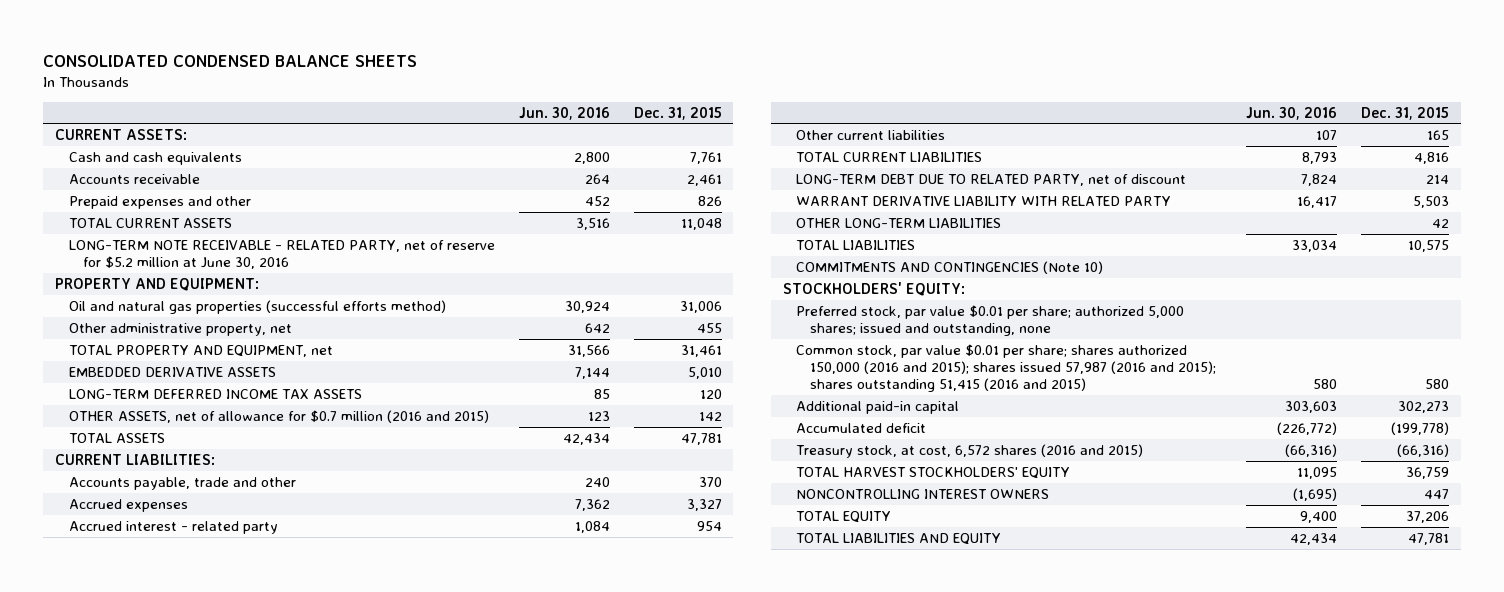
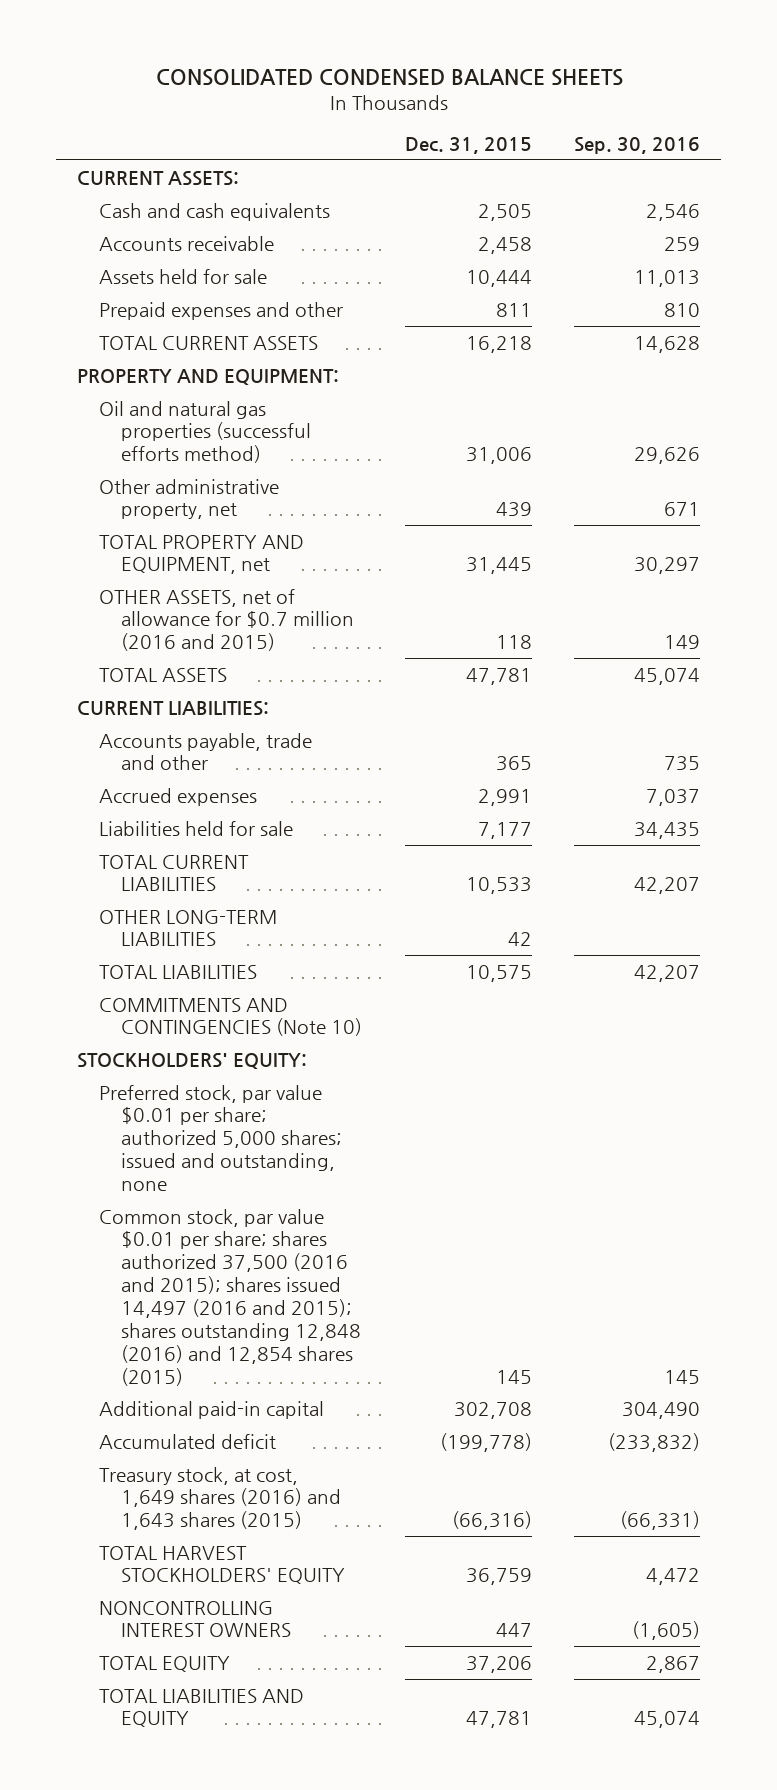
[518,106,610,120] Jun. 30, 2016 -> none
none -> [573,136,700,154] Sep. 30, 2016
[69,239,496,270] LONG-TERM NOTE RECEIVABLE - RELATED PARTY, net of reserve for $5.2 million at June 30, 2016 -> none
[689,151,722,164] 7,761 -> [477,203,532,221] 2,505
[686,173,722,186] 2,461 -> [477,236,532,254] 2,458
none -> [99,268,268,284] Assets held for sale
[697,195,722,206] 826 -> [495,302,532,317] 811
[680,217,722,230] 11,048 -> [465,335,532,353] 16,218
[69,366,277,377] EMBEDDED DERIVATIVE ASSETS -> none
[69,388,363,399] LONG-TERM DEFERRED INCOME TAX ASSETS -> none
[696,322,722,333] 455 -> [495,502,532,518] 439
[680,344,722,357] 31,461 -> [465,557,532,575] 31,445
[698,411,722,421] 142 -> [495,635,532,650] 118
[69,520,279,534] Accrued interest - related party -> none
[796,129,946,140] Other current liabilities -> none
[796,173,1187,186] LONG-TERM DEBT DUE TO RELATED PARTY, net of discount -> none
[796,195,1172,206] WARRANT DERIVATIVE LIABILITY WITH RELATED PARTY -> none
[698,476,722,487] 370 -> [495,756,532,772] 365
[686,498,722,511] 3,327 -> [477,788,532,806] 2,991
none -> [99,820,294,836] Liabilities held for sale
[1413,151,1449,164] 4,816 -> [465,877,532,895] 10,533
[796,343,1217,393] Common stock, par value $0.01 per share; shares authorized 150,000 (2016 and 2015); shares issued 57,987 (2016 and 2015); shares outstanding 51,415 (2016 and 2015) -> [99,1208,362,1386] Common stock, par value $0.01 per share; shares authorized 37,500 (2016 and 2015); shares issued 14,497 (2016 and 2015); shares outstanding 12,848 (2016) and 12,854 shares (2015)
[1424,379,1449,390] 580 -> [495,1369,532,1384] 145
[1397,400,1449,413] 302,273 -> [453,1401,532,1419] 302,708
[796,443,1144,458] Treasury stock, at cost, 6,572 shares (2016 and 2015) -> [99,1466,342,1531] Treasury stock, at cost, 1,649 shares (2016) and 1,643 shares (2015)

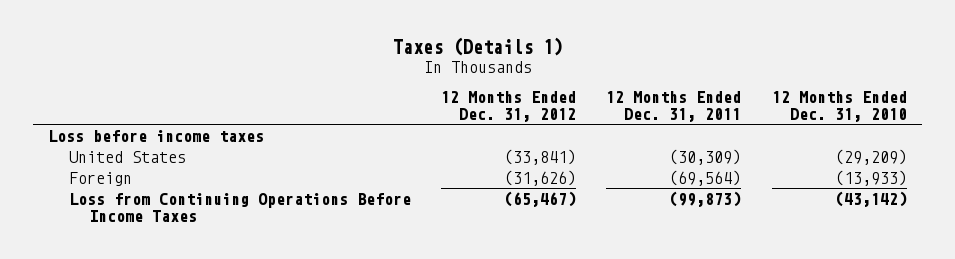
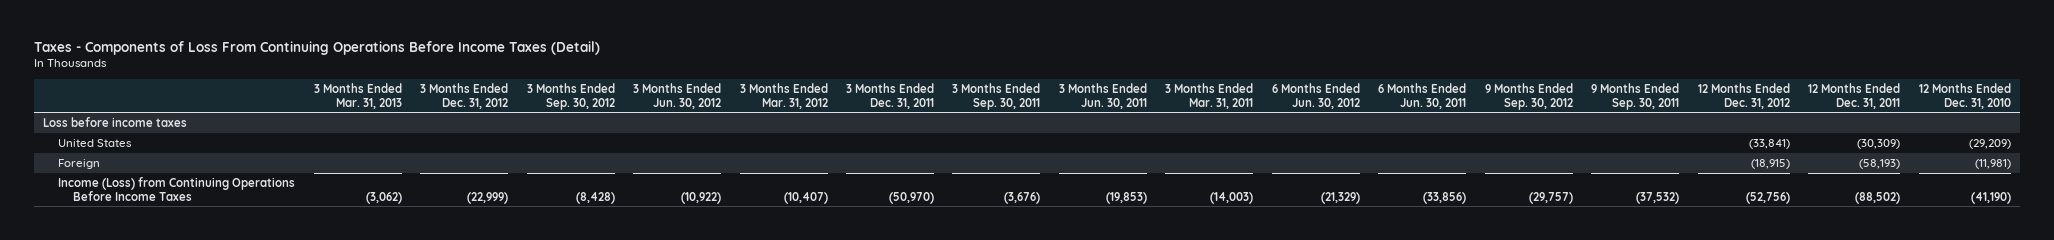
[392,37,563,57] Taxes (Details 1) -> [33,40,600,55] Taxes - Components of Loss From Continuing Operations Before Income Taxes (Detail)
none -> [313,83,402,109] 3 Months Ended Mar. 31, 2013
none -> [420,83,509,109] 3 Months Ended Dec. 31, 2012
none -> [526,83,615,110] 3 Months Ended Sep. 30, 2012
none -> [633,83,722,109] 3 Months Ended Jun. 30, 2012
none -> [739,83,828,109] 3 Months Ended Mar. 31, 2012
none -> [846,83,935,109] 3 Months Ended Dec. 31, 2011
none -> [952,83,1041,110] 3 Months Ended Sep. 30, 2011
none -> [1058,83,1147,109] 3 Months Ended Jun. 30, 2011
none -> [1165,83,1254,109] 3 Months Ended Mar. 31, 2011
none -> [1271,83,1360,109] 6 Months Ended Jun. 30, 2012
none -> [1378,83,1467,109] 6 Months Ended Jun. 30, 2011
none -> [1484,83,1573,110] 9 Months Ended Sep. 30, 2012
none -> [1591,83,1680,110] 9 Months Ended Sep. 30, 2011
[504,169,577,186] (31,626) -> [1750,159,1790,170] (18,915)
[669,169,742,186] (69,564) -> [1859,159,1901,170] (58,193)
[834,169,907,186] (13,933) -> [1974,159,2011,170] (11,981)
[68,192,411,222] Loss from Continuing Operations Before Income Taxes -> [58,177,296,201] Income (Loss) from Continuing Operations Before Income Taxes
[504,190,577,207] (65,467) -> [1745,191,1790,204] (52,756)
[669,190,742,207] (99,873) -> [1855,191,1901,204] (88,502)
[834,190,907,207] (43,142) -> [1970,191,2011,204] (41,190)

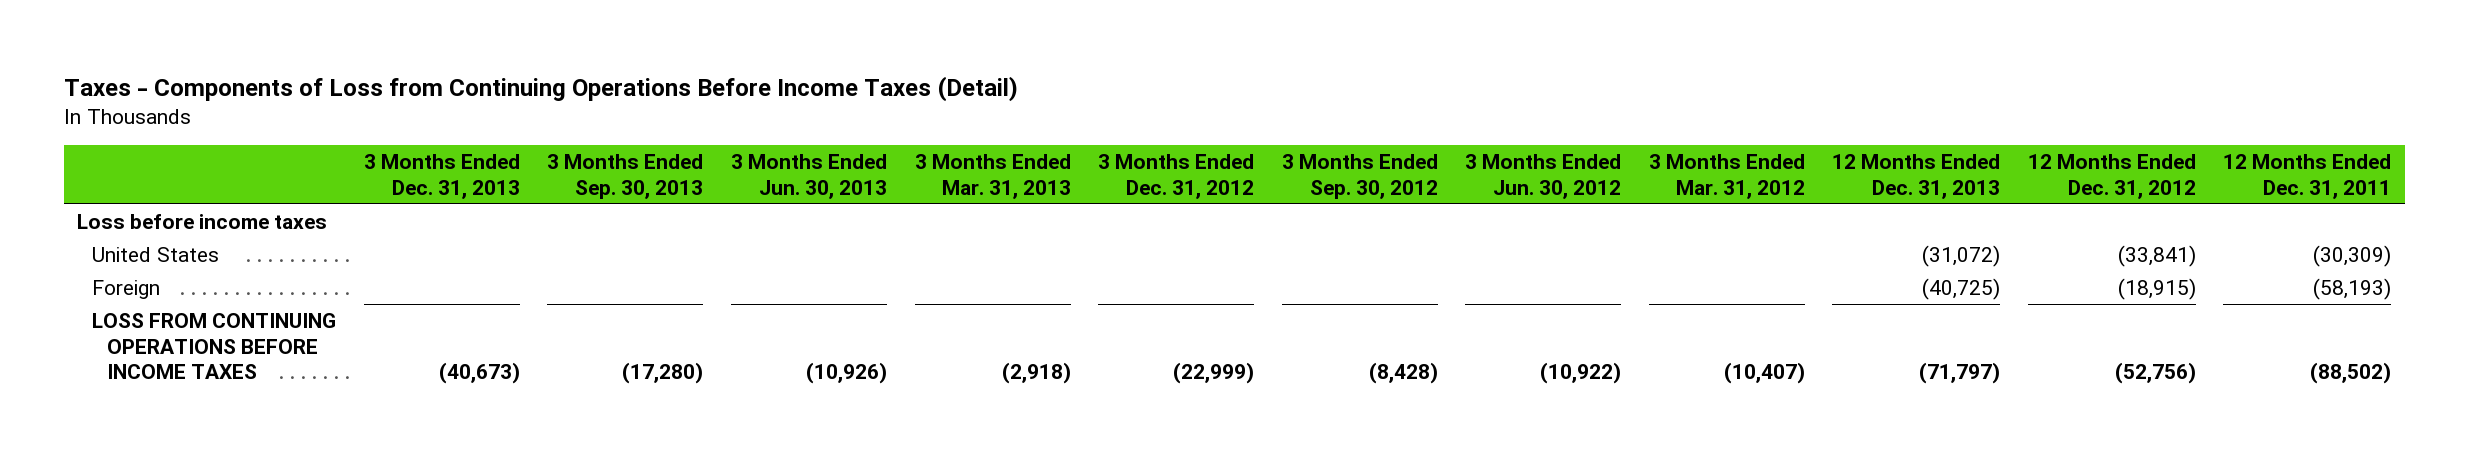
[33,40,600,55] Taxes - Components of Loss From Continuing Operations Before Income Taxes (Detail) -> [63,76,1018,103] Taxes - Components of Loss from Continuing Operations Before Income Taxes (Detail)
[846,83,935,109] 3 Months Ended Dec. 31, 2011 -> none
[952,83,1041,110] 3 Months Ended Sep. 30, 2011 -> none
[1058,83,1147,109] 3 Months Ended Jun. 30, 2011 -> none
[1165,83,1254,109] 3 Months Ended Mar. 31, 2011 -> none
[1271,83,1360,109] 6 Months Ended Jun. 30, 2012 -> none
[1378,83,1467,109] 6 Months Ended Jun. 30, 2011 -> none
[1484,83,1573,110] 9 Months Ended Sep. 30, 2012 -> none
[1591,83,1680,110] 9 Months Ended Sep. 30, 2011 -> none
[1918,83,2011,109] 12 Months Ended Dec. 31, 2010 -> none
none -> [363,154,520,199] 3 Months Ended Dec. 31, 2013
none -> [547,154,704,199] 3 Months Ended Sep. 30, 2013
none -> [730,154,887,199] 3 Months Ended Jun. 30, 2013
none -> [1832,154,2001,199] 12 Months Ended Dec. 31, 2013
[58,177,296,201] Income (Loss) from Continuing Operations Before Income Taxes -> [92,312,337,380] LOSS FROM CONTINUING OPERATIONS BEFORE INCOME TAXES
[365,191,402,204] (3,062) -> [1001,362,1071,385] (2,918)

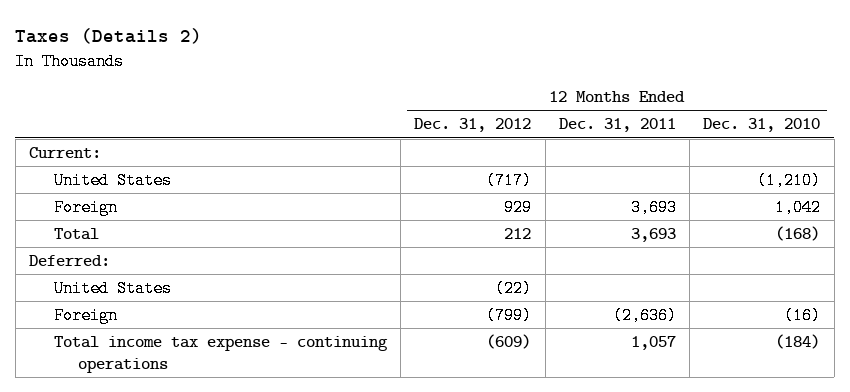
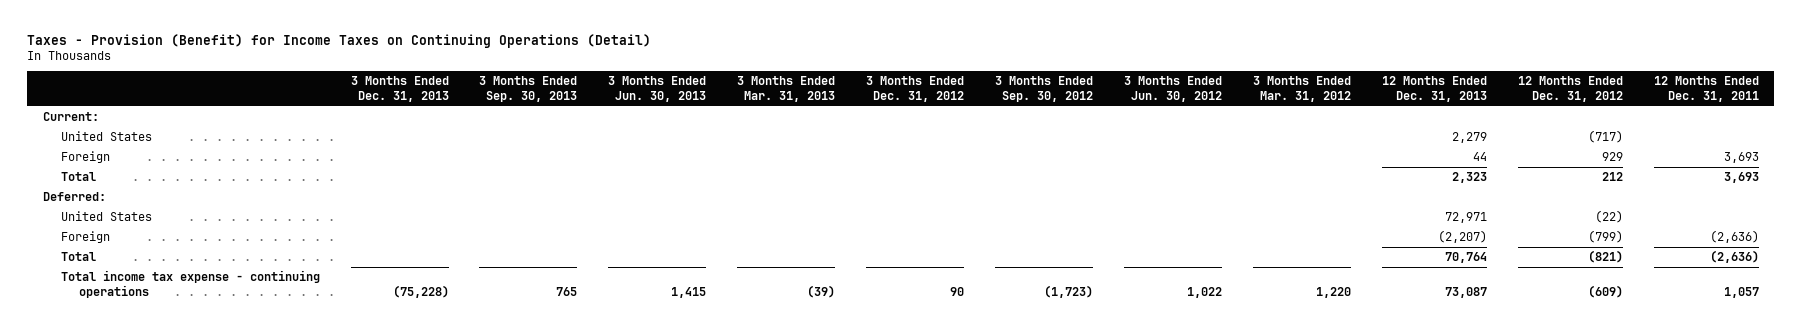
[15,28,203,45] Taxes (Details 2) -> [27,33,652,48] Taxes - Provision (Benefit) for Income Taxes on Continuing Operations (Detail)
[703,118,821,133] Dec. 31, 2010 -> none
none -> [350,76,449,102] 3 Months Ended Dec. 31, 2013
none -> [479,76,578,102] 3 Months Ended Sep. 30, 2013
none -> [608,76,707,102] 3 Months Ended Jun. 30, 2013
none -> [737,76,836,102] 3 Months Ended Mar. 31, 2013
none -> [866,76,965,102] 3 Months Ended Dec. 31, 2012
none -> [995,76,1094,102] 3 Months Ended Sep. 30, 2012
none -> [1123,76,1222,102] 3 Months Ended Jun. 30, 2012
none -> [1252,76,1351,102] 3 Months Ended Mar. 31, 2012
none -> [1381,76,1487,102] 12 Months Ended Dec. 31, 2013
none -> [60,252,96,262] Total

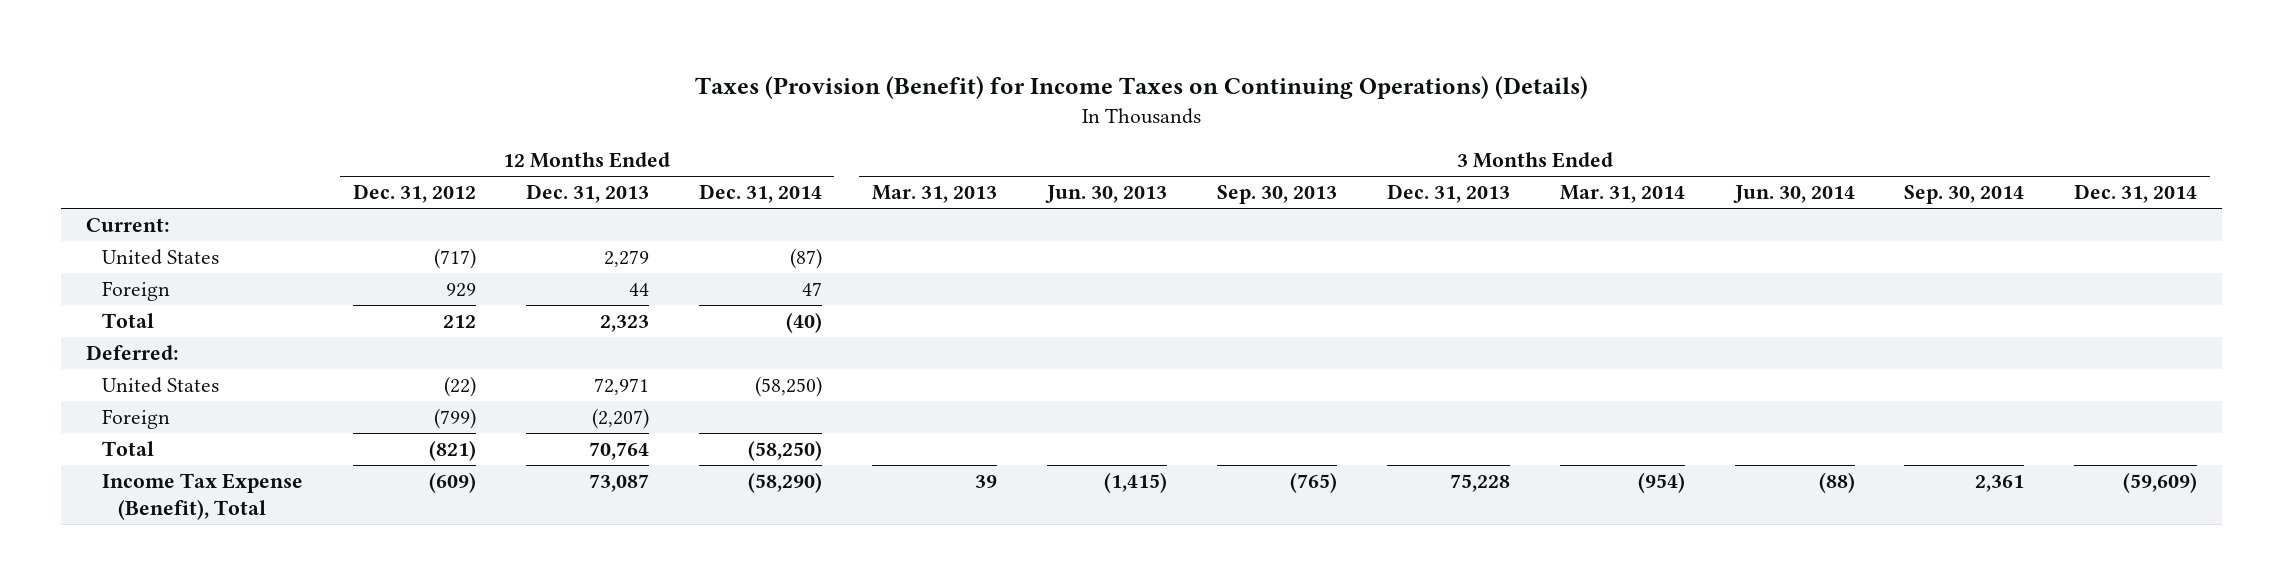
[27,33,652,48] Taxes - Provision (Benefit) for Income Taxes on Continuing Operations (Detail) -> [694,76,1588,100] Taxes (Provision (Benefit) for Income Taxes on Continuing Operations) (Details)
[866,76,965,102] 3 Months Ended Dec. 31, 2012 -> none
[995,76,1094,102] 3 Months Ended Sep. 30, 2012 -> none
[1123,76,1222,102] 3 Months Ended Jun. 30, 2012 -> none
[1252,76,1351,102] 3 Months Ended Mar. 31, 2012 -> none
[1653,76,1759,102] 12 Months Ended Dec. 31, 2011 -> none
none -> [698,184,822,204] Dec. 31, 2014
none -> [1559,185,1685,204] Mar. 31, 2014
none -> [1732,185,1855,204] Jun. 30, 2014
none -> [1904,185,2025,205] Sep. 30, 2014
none -> [2074,184,2198,204] Dec. 31, 2014
[60,270,320,298] Total income tax expense - continuing operations -> [102,472,304,520] Income Tax Expense (Benefit), Total
[392,284,449,298] (75,228) -> [1449,473,1510,492] 75,228
[556,286,578,296] 765 -> [1289,471,1337,493] (765)
[671,286,707,298] 1,415 -> [1103,471,1167,493] (1,415)
[807,284,836,298] (39) -> [974,474,997,488] 39

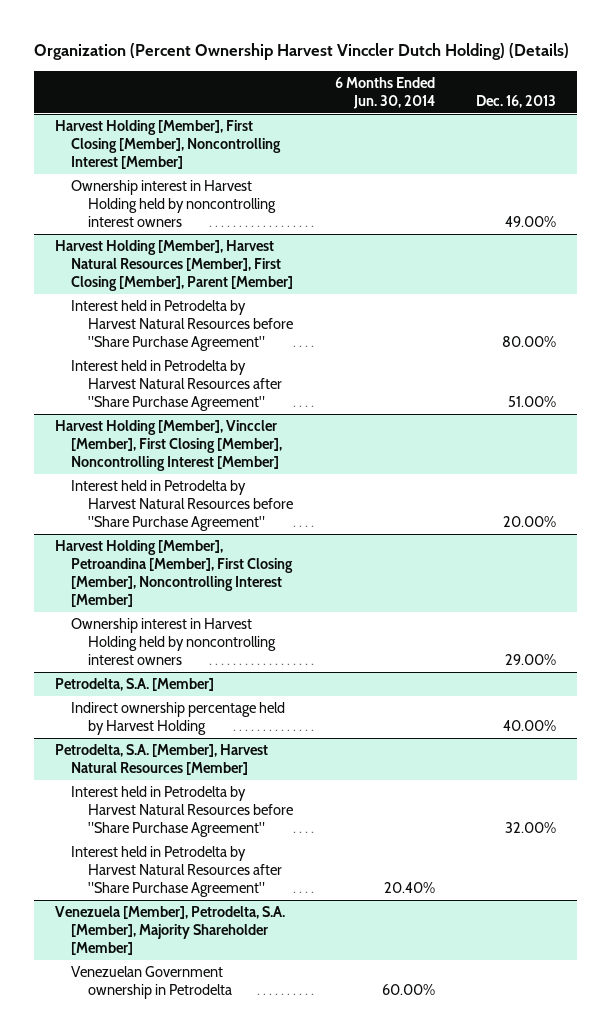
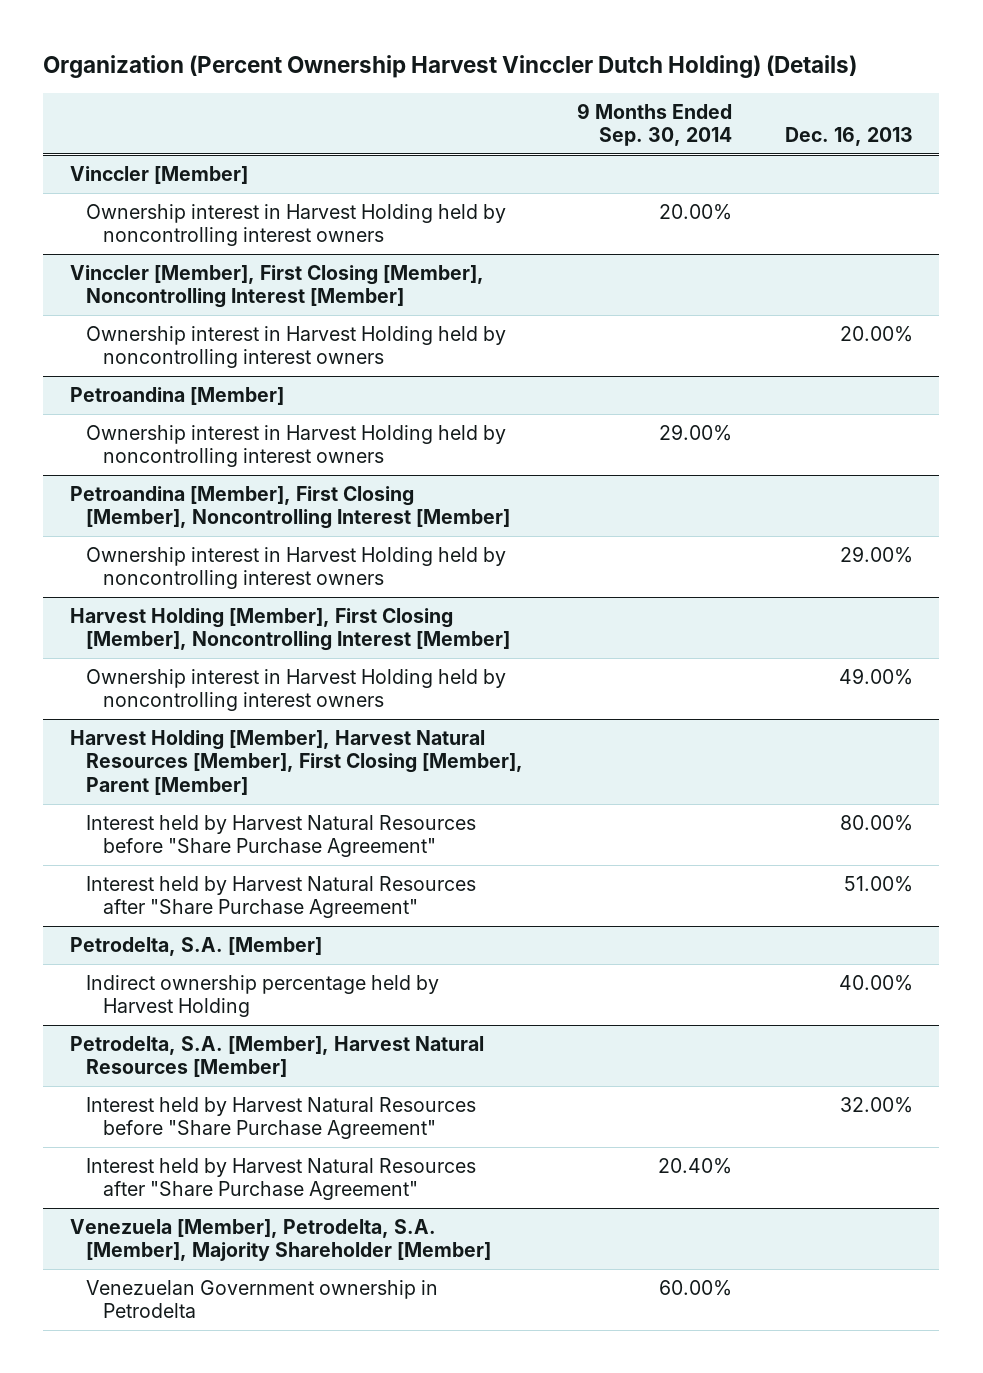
[334,76,435,109] 6 Months Ended Jun. 30, 2014 -> none
none -> [576,102,732,147] 9 Months Ended Sep. 30, 2014
none -> [69,165,248,184] Vinccler [Member]
none -> [86,203,507,247] Ownership interest in Harvest Holding held by noncontrolling interest owners
none -> [69,264,484,309] Vinccler [Member], First Closing [Member], Noncontrolling Interest [Member]
none -> [86,325,507,369] Ownership interest in Harvest Holding held by noncontrolling interest owners
none -> [69,386,284,405] Petroandina [Member]
none -> [86,424,507,468] Ownership interest in Harvest Holding held by noncontrolling interest owners
none -> [69,485,511,530] Petroandina [Member], First Closing [Member], Noncontrolling Interest [Member]
none -> [86,546,507,590] Ownership interest in Harvest Holding held by noncontrolling interest owners
[54,419,283,472] Harvest Holding [Member], Vinccler [Member], First Closing [Member], Noncontrolling Interest [Member] -> none
[71,479,293,532] Interest held in Petrodelta by Harvest Natural Resources before "Share Purchase Agreement" -> none
[54,539,294,608] Harvest Holding [Member], Petroandina [Member], First Closing [Member], Noncontrolling Interest [Member] -> none
[71,617,276,666] Ownership interest in Harvest Holding held by noncontrolling interest owners -> none
[71,299,293,352] Interest held in Petrodelta by Harvest Natural Resources before "Share Purchase Agreement" -> [86,814,477,858] Interest held by Harvest Natural Resources before "Share Purchase Agreement"
[71,359,282,412] Interest held in Petrodelta by Harvest Natural Resources after "Share Purchase Agreement" -> [86,875,477,919] Interest held by Harvest Natural Resources after "Share Purchase Agreement"
[71,785,293,838] Interest held in Petrodelta by Harvest Natural Resources before "Share Purchase Agreement" -> [86,1096,477,1140] Interest held by Harvest Natural Resources before "Share Purchase Agreement"
[71,845,282,898] Interest held in Petrodelta by Harvest Natural Resources after "Share Purchase Agreement" -> [86,1157,477,1201] Interest held by Harvest Natural Resources after "Share Purchase Agreement"

